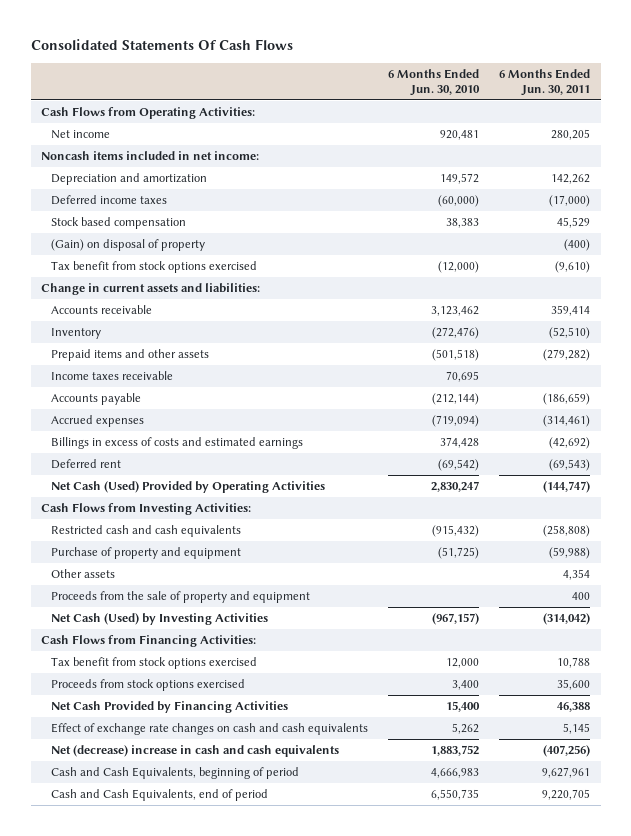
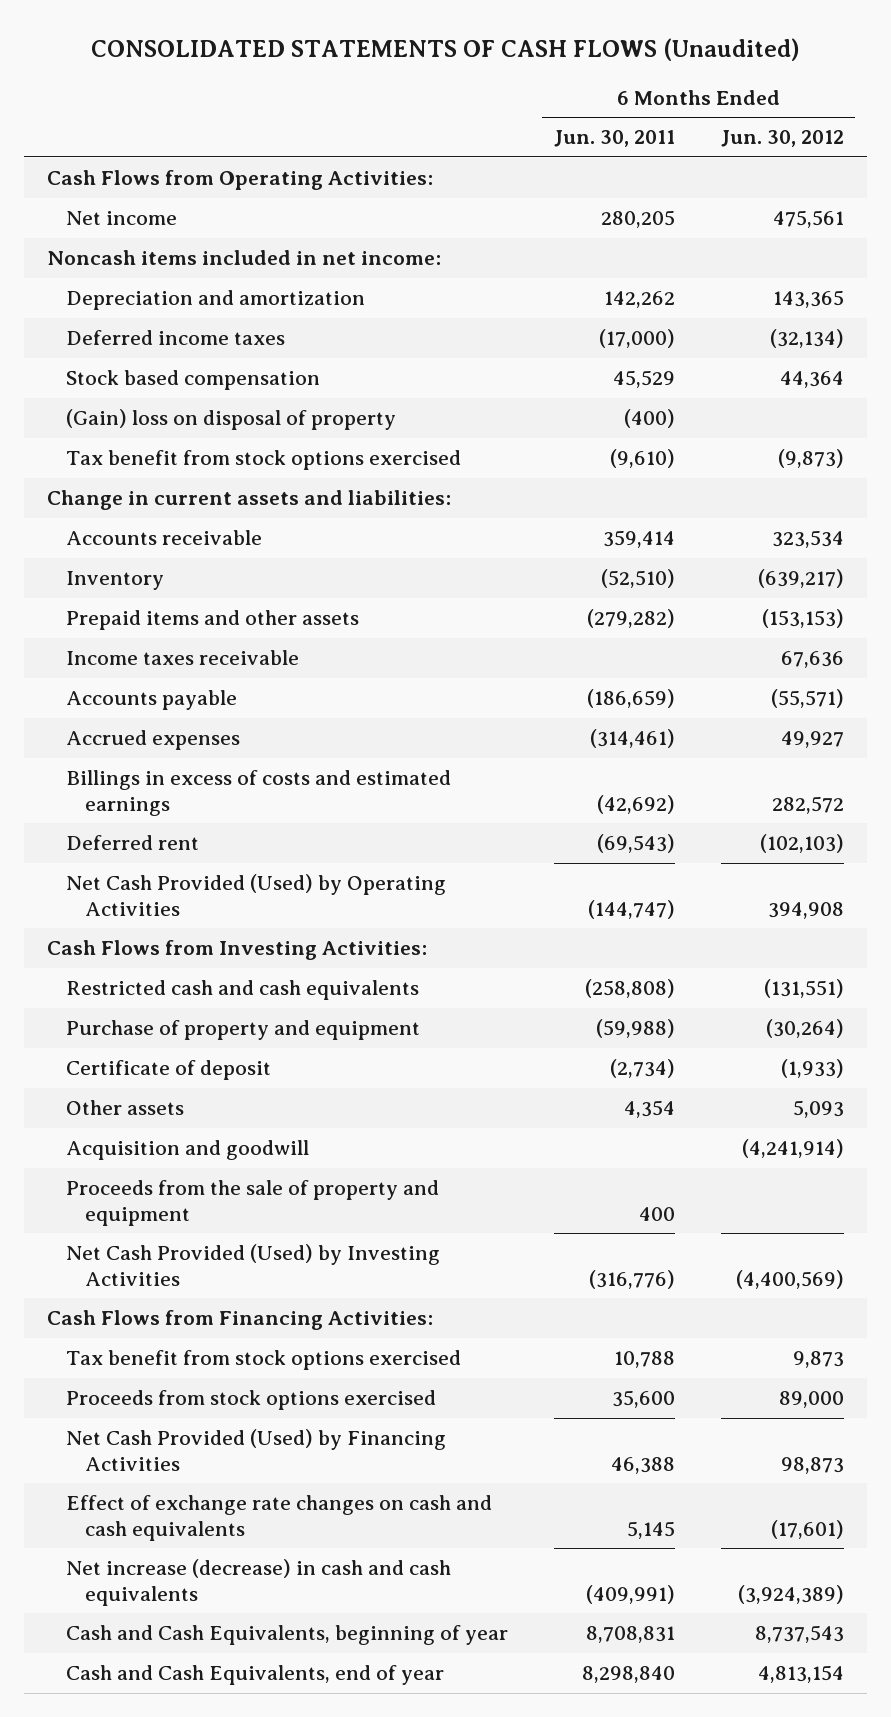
[30,39,293,51] Consolidated Statements Of Cash Flows -> [91,37,801,61] CONSOLIDATED STATEMENTS OF CASH FLOWS (Unaudited)
[388,68,481,96] 6 Months Ended Jun. 30, 2010 -> none
none -> [720,130,844,148] Jun. 30, 2012
[50,239,205,252] (Gain) on disposal of property -> [65,409,396,431] (Gain) loss on disposal of property
[50,481,325,494] Net Cash (Used) Provided by Operating Activities -> [65,874,446,916] Net Cash Provided (Used) by Operating Activities
none -> [65,1060,271,1081] Certificate of deposit
none -> [65,1140,309,1161] Acquisition and goodwill
[50,613,268,626] Net Cash (Used) by Investing Activities -> [65,1244,440,1286] Net Cash Provided (Used) by Investing Activities
[543,613,591,626] (314,042) -> [588,1269,675,1289] (316,776)
[50,701,288,714] Net Cash Provided by Financing Activities -> [65,1429,446,1471] Net Cash Provided (Used) by Financing Activities
[50,745,339,758] Net (decrease) increase in cash and cash equivalents -> [65,1559,451,1606] Net increase (decrease) in cash and cash equivalents
[543,745,591,758] (407,256) -> [585,1584,675,1604] (409,991)
[50,767,299,780] Cash and Cash Equivalents, beginning of period -> [65,1625,508,1646] Cash and Cash Equivalents, beginning of year
[542,767,591,779] 9,627,961 -> [585,1626,675,1644] 8,708,831
[50,789,268,802] Cash and Cash Equivalents, end of period -> [65,1665,444,1686] Cash and Cash Equivalents, end of year
[542,789,591,801] 9,220,705 -> [581,1666,675,1684] 8,298,840

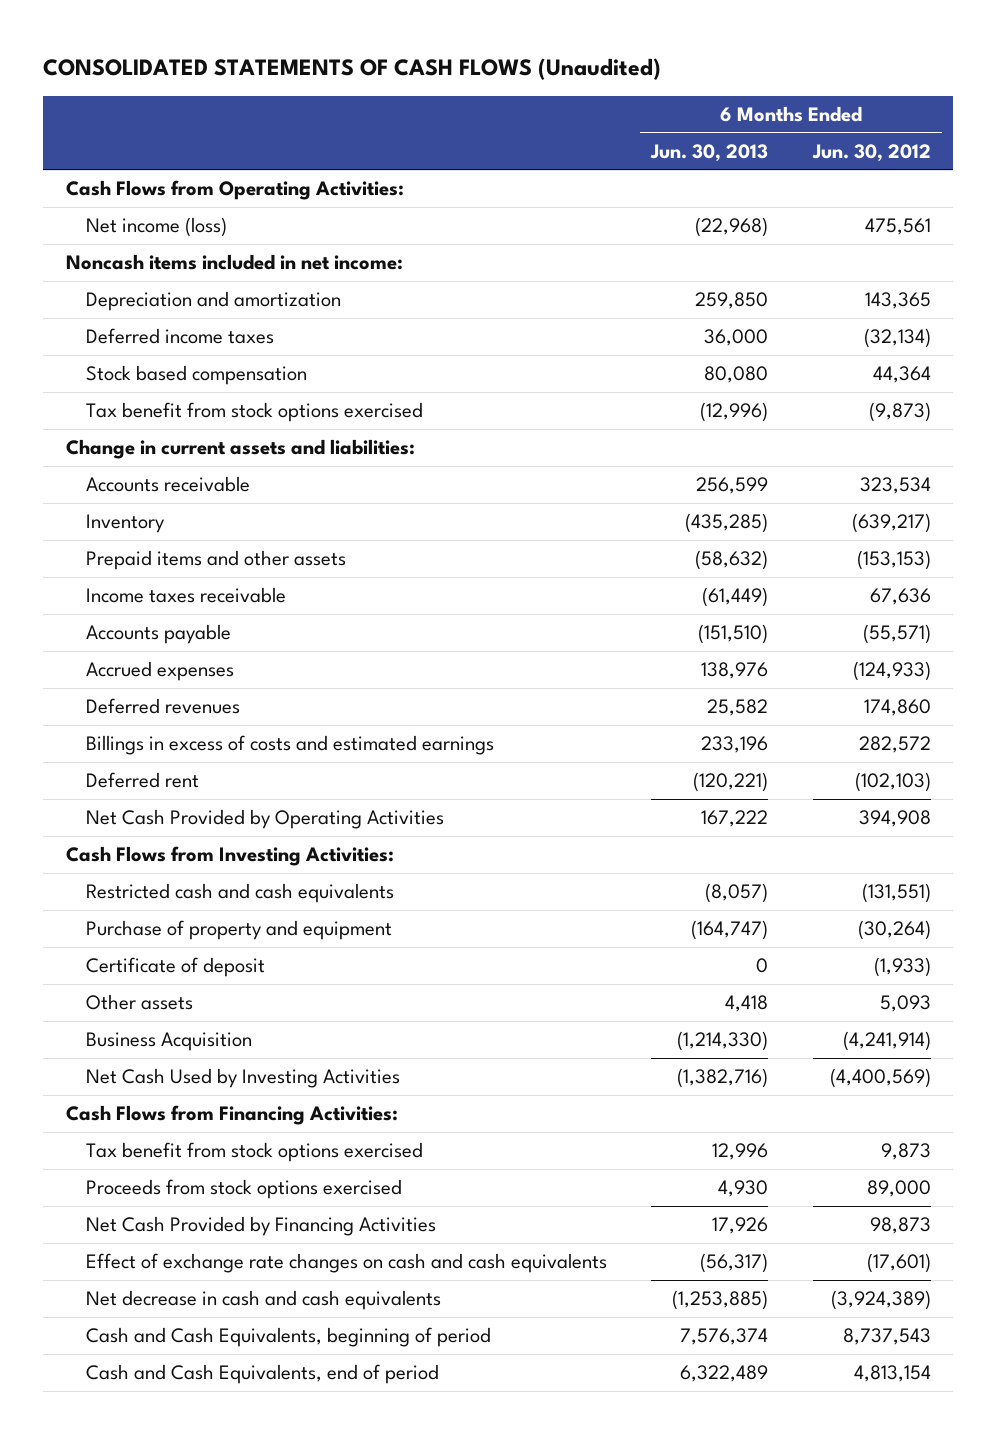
[553,130,675,148] Jun. 30, 2011 -> none
none -> [650,143,769,162] Jun. 30, 2013
[65,211,177,226] Net income -> [85,217,227,238] Net income (loss)
[65,409,396,431] (Gain) loss on disposal of property -> none
[780,731,844,749] 49,927 -> [853,661,932,682] (124,933)
none -> [85,698,240,715] Deferred revenues
[65,874,446,916] Net Cash Provided (Used) by Operating Activities -> [85,809,444,830] Net Cash Provided by Operating Activities
[65,1180,439,1226] Proceeds from the sale of property and equipment -> none
[65,1140,309,1161] Acquisition and goodwill -> [85,1032,252,1052] Business Acquisition
[65,1244,440,1286] Net Cash Provided (Used) by Investing Activities -> [85,1068,400,1089] Net Cash Used by Investing Activities
[65,1429,446,1471] Net Cash Provided (Used) by Financing Activities -> [85,1216,436,1237] Net Cash Provided by Financing Activities
[65,1559,451,1606] Net increase (decrease) in cash and cash equivalents -> [85,1290,441,1311] Net decrease in cash and cash equivalents
[65,1625,508,1646] Cash and Cash Equivalents, beginning of year -> [85,1327,491,1348] Cash and Cash Equivalents, beginning of period
[65,1665,444,1686] Cash and Cash Equivalents, end of year -> [85,1364,439,1385] Cash and Cash Equivalents, end of period

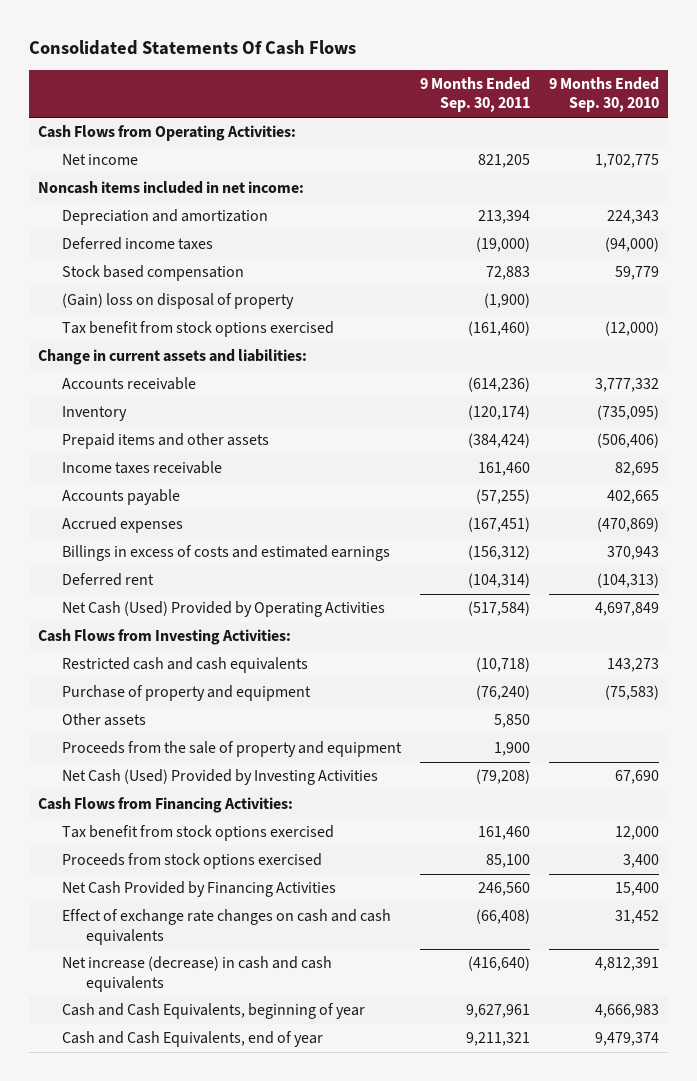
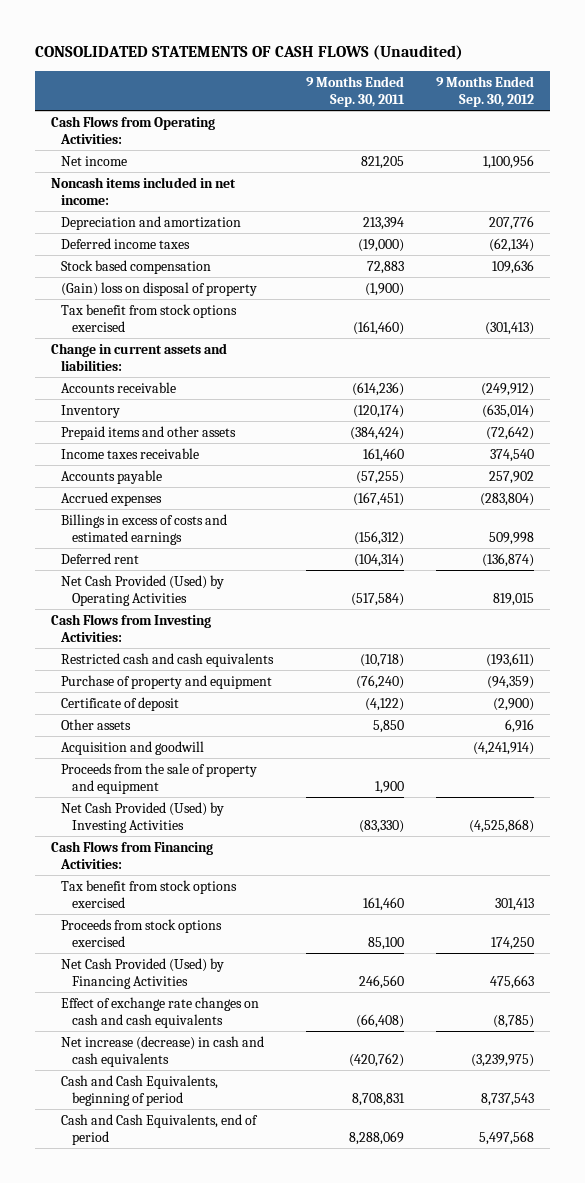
[28,39,356,55] Consolidated Statements Of Cash Flows -> [35,45,464,61] CONSOLIDATED STATEMENTS OF CASH FLOWS (Unaudited)
[548,77,659,113] 9 Months Ended Sep. 30, 2010 -> none
none -> [435,76,534,108] 9 Months Ended Sep. 30, 2012
[61,601,385,618] Net Cash (Used) Provided by Operating Activities -> [61,575,225,606] Net Cash Provided (Used) by Operating Activities
none -> [61,697,180,712] Certificate of deposit
none -> [61,741,205,756] Acquisition and goodwill
[61,769,378,786] Net Cash (Used) Provided by Investing Activities -> [61,802,225,833] Net Cash Provided (Used) by Investing Activities
[475,769,530,785] (79,208) -> [358,819,404,833] (83,330)
[61,881,336,898] Net Cash Provided by Financing Activities -> [61,958,225,989] Net Cash Provided (Used) by Financing Activities
[467,956,530,972] (416,640) -> [348,1052,404,1067] (420,762)
[61,1003,365,1020] Cash and Cash Equivalents, beginning of year -> [61,1075,219,1106] Cash and Cash Equivalents, beginning of period
[465,1004,530,1019] 9,627,961 -> [351,1092,405,1106] 8,708,831
[61,1031,323,1048] Cash and Cash Equivalents, end of year -> [61,1114,259,1145] Cash and Cash Equivalents, end of period
[465,1032,530,1047] 9,211,321 -> [348,1130,404,1145] 8,288,069

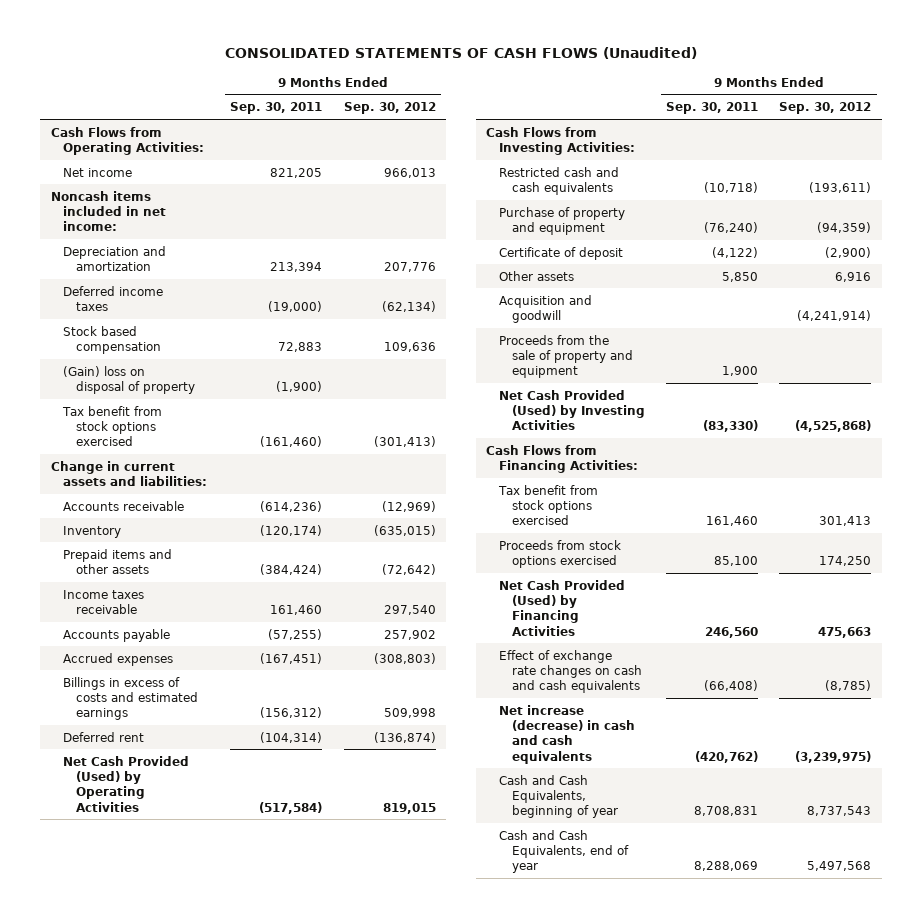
[482,155,534,170] 1,100,956 -> [383,167,436,178] 966,013
[480,383,534,397] (249,912) -> [381,500,436,512] (12,969)
[481,404,534,419] (635,014) -> [373,524,436,536] (635,015)
[489,449,534,463] 374,540 -> [383,604,436,615] 297,540
[479,493,534,507] (283,804) -> [373,652,436,664] (308,803)
[61,1075,219,1106] Cash and Cash Equivalents, beginning of period -> [499,774,618,819] Cash and Cash Equivalents, beginning of year
[61,1114,259,1145] Cash and Cash Equivalents, end of period -> [499,829,629,874] Cash and Cash Equivalents, end of year

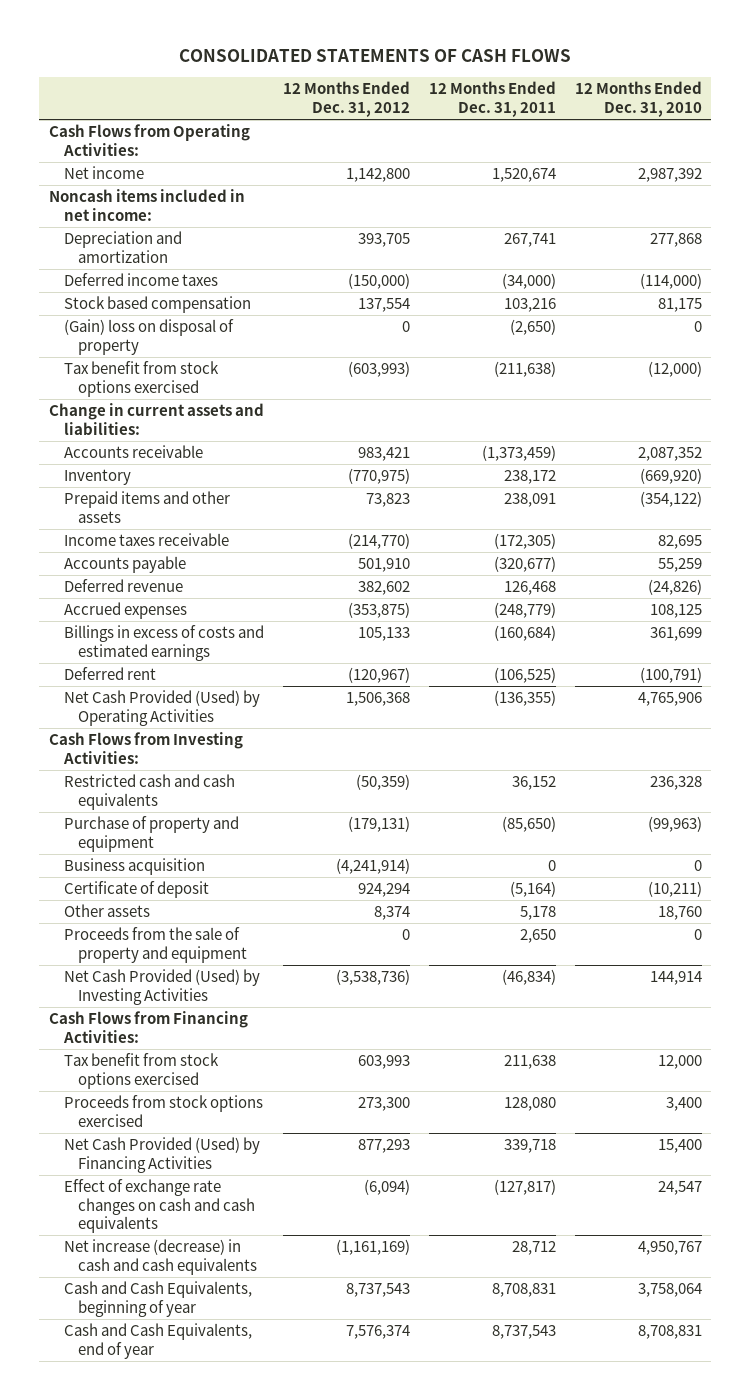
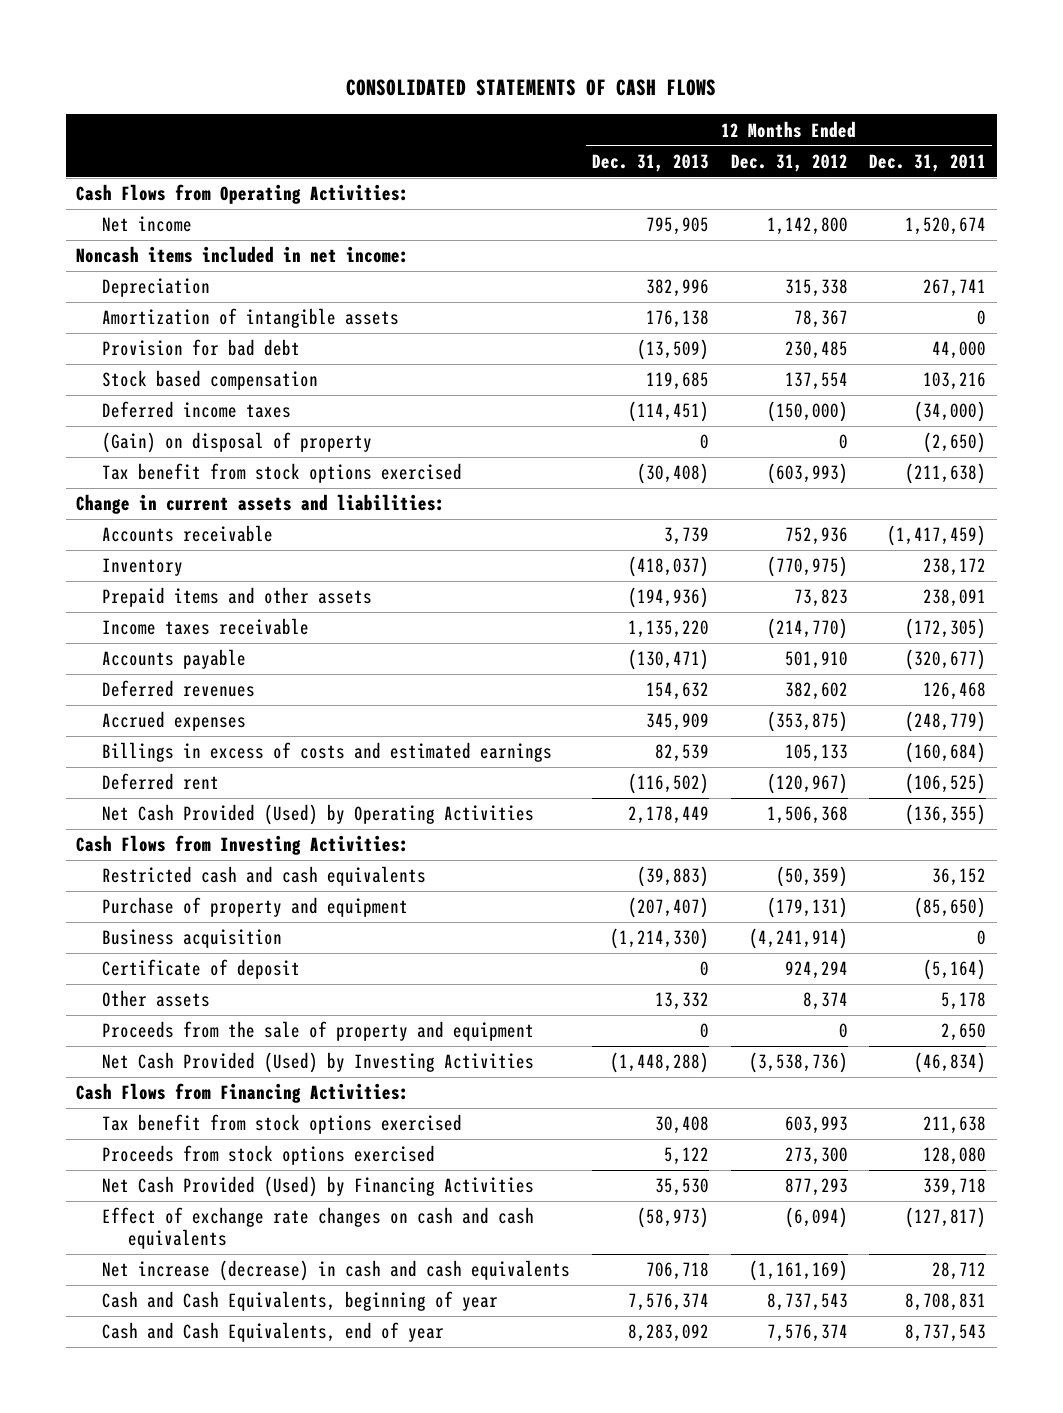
[574,81,702,117] 12 Months Ended Dec. 31, 2010 -> none
none -> [591,153,709,172] Dec. 31, 2013
[63,231,182,263] Depreciation and amortization -> none
none -> [102,278,211,298] Depreciation
none -> [102,308,400,329] Amortization of intangible assets
none -> [102,339,301,357] Provision for bad debt
[63,273,218,287] Deferred income taxes -> [102,401,292,419] Deferred income taxes
[63,319,234,355] (Gain) loss on disposal of property -> [102,432,373,454] (Gain) on disposal of property
[357,447,410,462] 983,421 -> [784,527,848,546] 752,936
[481,445,556,462] (1,373,459) -> [887,525,987,547] (1,417,459)
[63,579,183,593] Deferred revenue -> [102,680,256,698] Deferred revenues

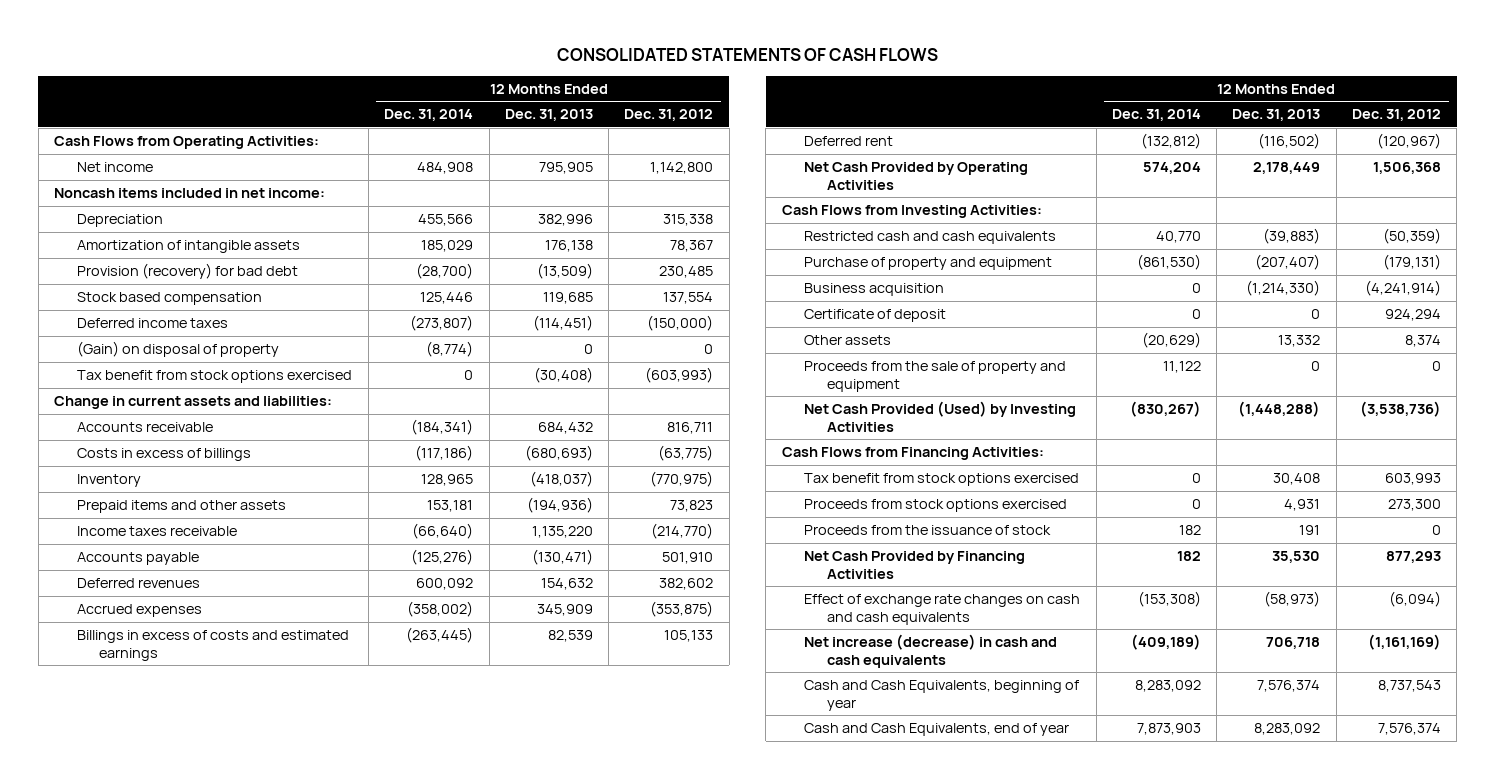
[869,153,987,172] Dec. 31, 2011 -> none
none -> [384,109,474,122] Dec. 31, 2014
[102,339,301,357] Provision for bad debt -> [76,263,298,280] Provision (recovery) for bad debt
[663,527,709,546] 3,739 -> [537,422,593,435] 684,432
[784,527,848,546] 752,936 -> [667,422,714,435] 816,711
none -> [76,448,251,462] Costs in excess of billings
[102,804,535,826] Net Cash Provided (Used) by Operating Activities -> [804,162,1029,190] Net Cash Provided by Operating Activities
[663,1147,709,1166] 5,122 -> [1284,499,1321,512] 4,931
none -> [804,525,1052,536] Proceeds from the issuance of stock
[102,1176,535,1198] Net Cash Provided (Used) by Financing Activities -> [804,551,1026,579] Net Cash Provided by Financing Activities

